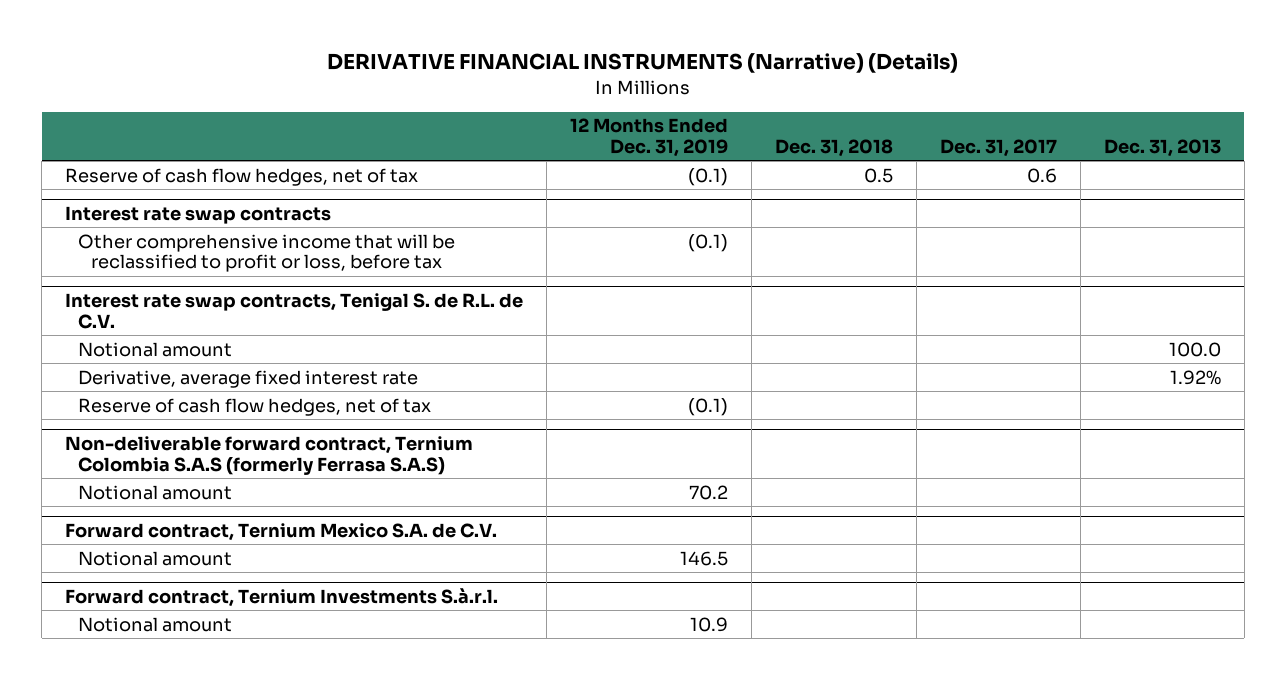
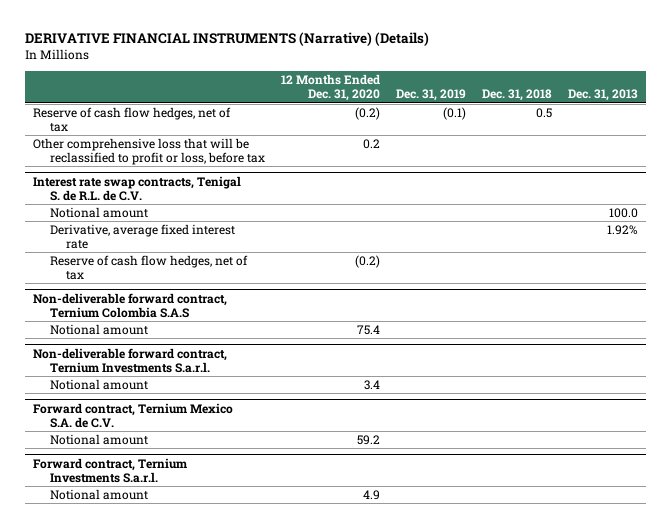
[570,118,729,157] 12 Months Ended Dec. 31, 2019 -> none
[940,138,1058,157] Dec. 31, 2017 -> none
none -> [280,74,380,102] 12 Months Ended Dec. 31, 2020
none -> [395,89,466,102] Dec. 31, 2019
[65,205,332,224] Interest rate swap contracts -> none
[78,233,456,273] Other comprehensive income that will be reclassified to profit or loss, before tax -> none
none -> [32,138,265,165] Other comprehensive loss that will be reclassified to profit or loss, before tax
[65,435,474,475] Non-deliverable forward contract, Ternium Colombia S.A.S (formerly Ferrasa S.A.S) -> [32,292,227,318] Non-deliverable forward contract, Ternium Colombia S.A.S
none -> [32,347,227,373] Non-deliverable forward contract, Ternium Investments S.a.r.l.
none -> [49,379,148,391] Notional amount
[65,587,499,607] Forward contract, Ternium Investments S.à.r.l. -> [32,457,187,483] Forward contract, Ternium Investments S.a.r.l.

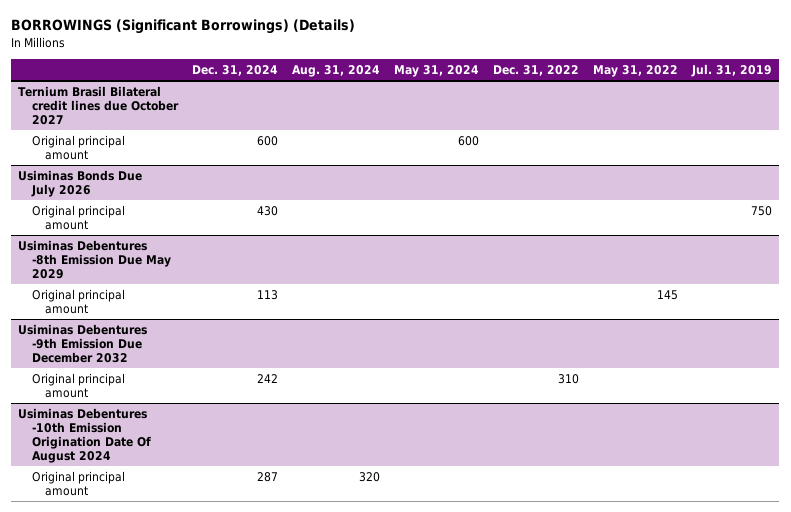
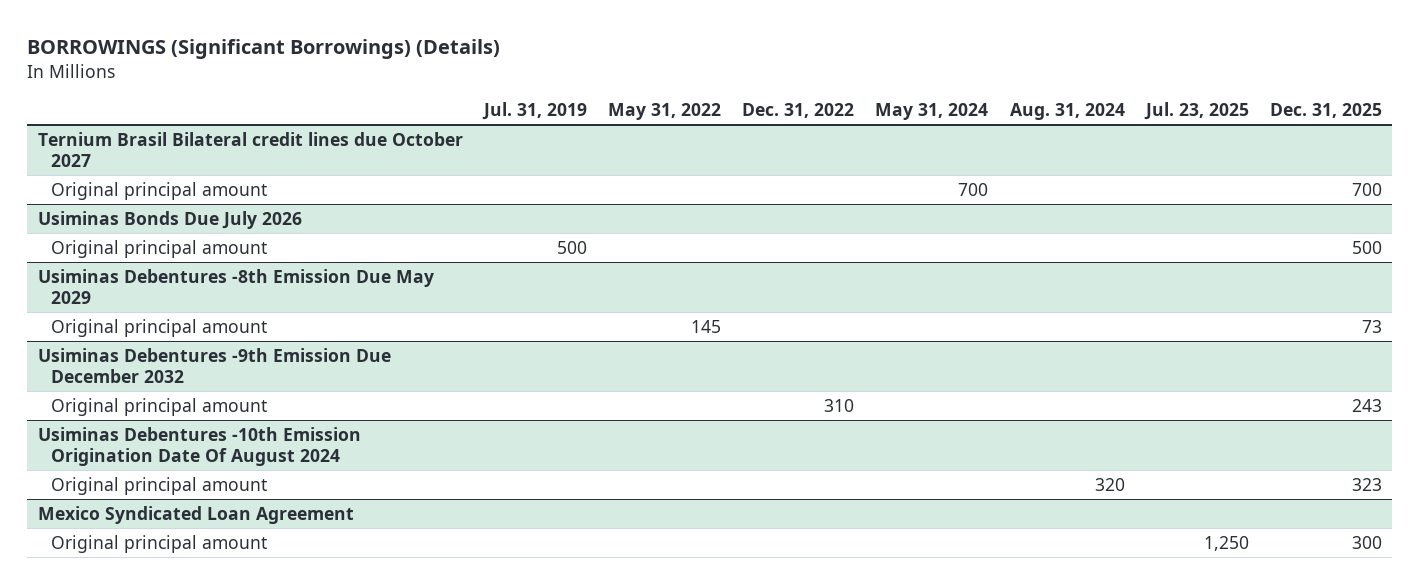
[191,64,278,76] Dec. 31, 2024 -> none
none -> [1143,101,1249,120] Jul. 23, 2025
none -> [1269,102,1382,118] Dec. 31, 2025
[457,135,479,146] 600 -> [958,182,989,196] 700
[751,205,773,216] 750 -> [557,240,588,254] 500
none -> [37,505,354,524] Mexico Syndicated Loan Agreement
none -> [51,534,268,553] Original principal amount

